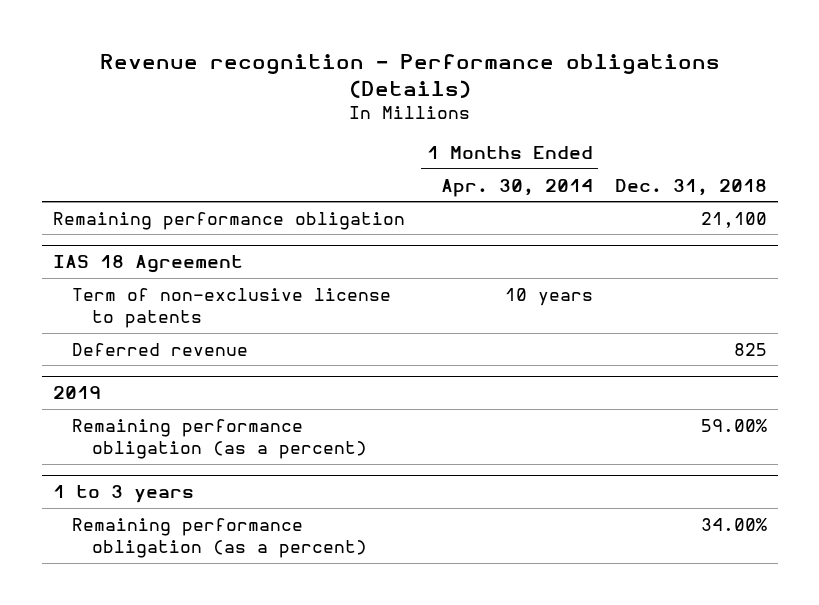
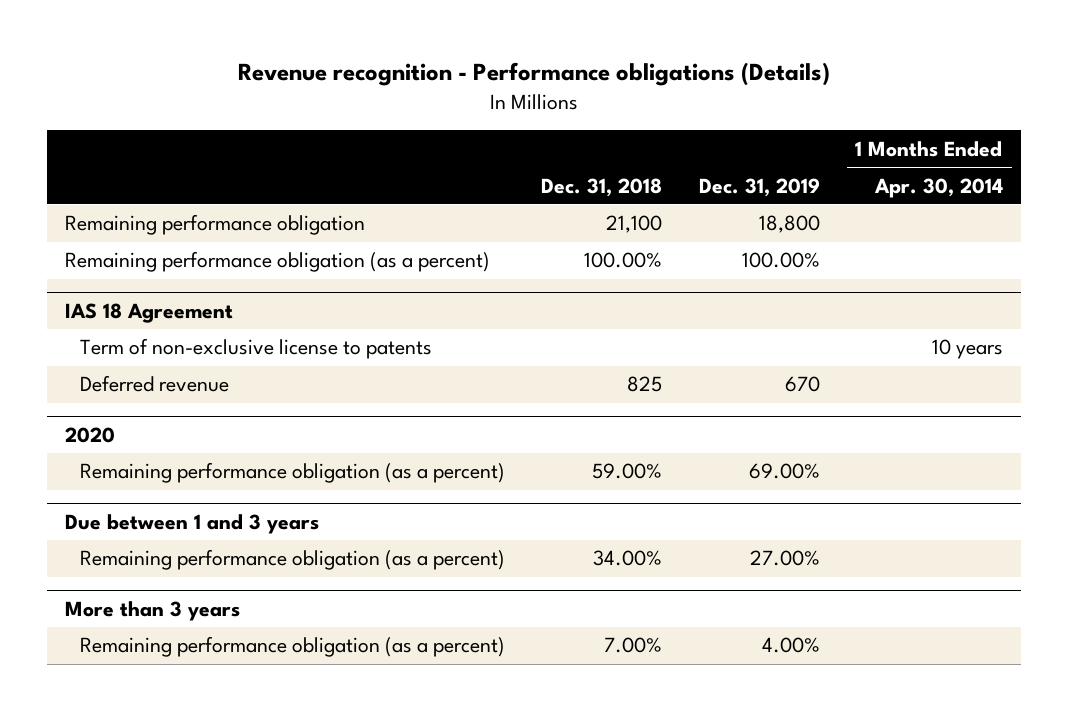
none -> [698,177,820,197] Dec. 31, 2019
none -> [65,251,491,273] Remaining performance obligation (as a percent)
[52,386,101,400] 2019 -> [65,426,116,443] 2020
[52,485,194,504] 1 to 3 years -> [65,513,320,534] Due between 1 and 3 years
none -> [65,600,241,621] More than 3 years
none -> [80,636,506,658] Remaining performance obligation (as a percent)

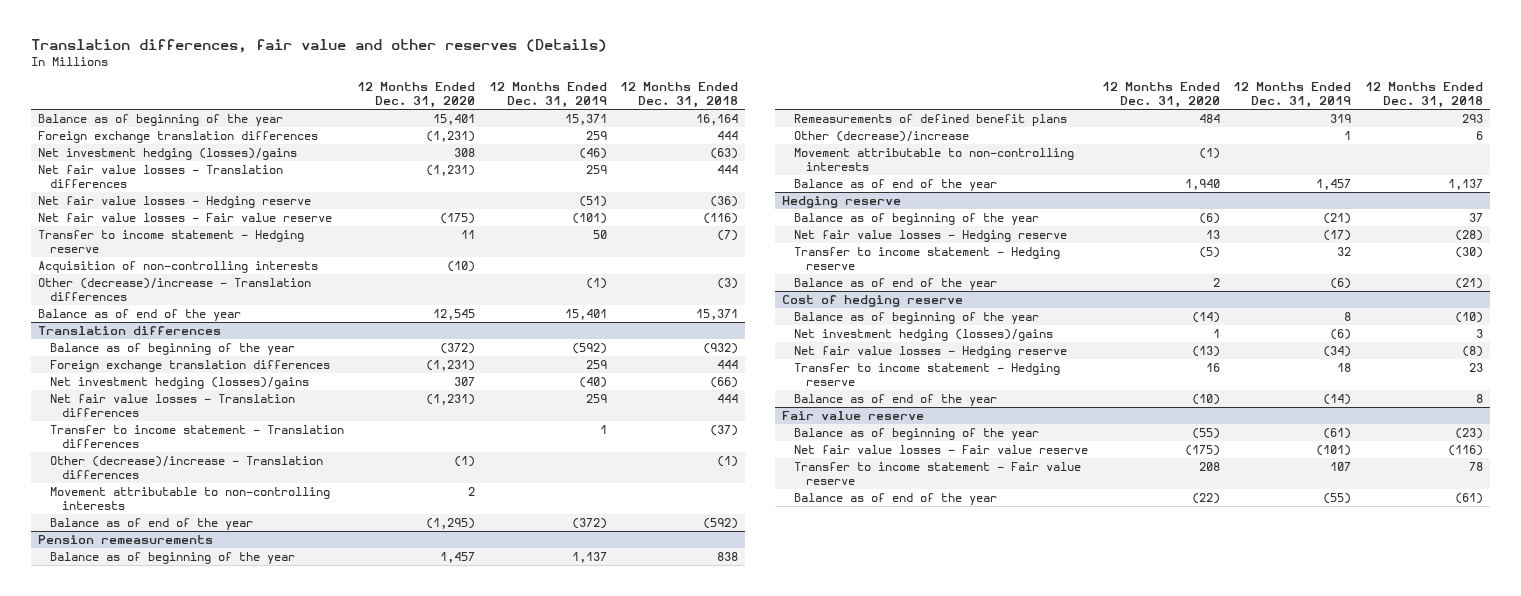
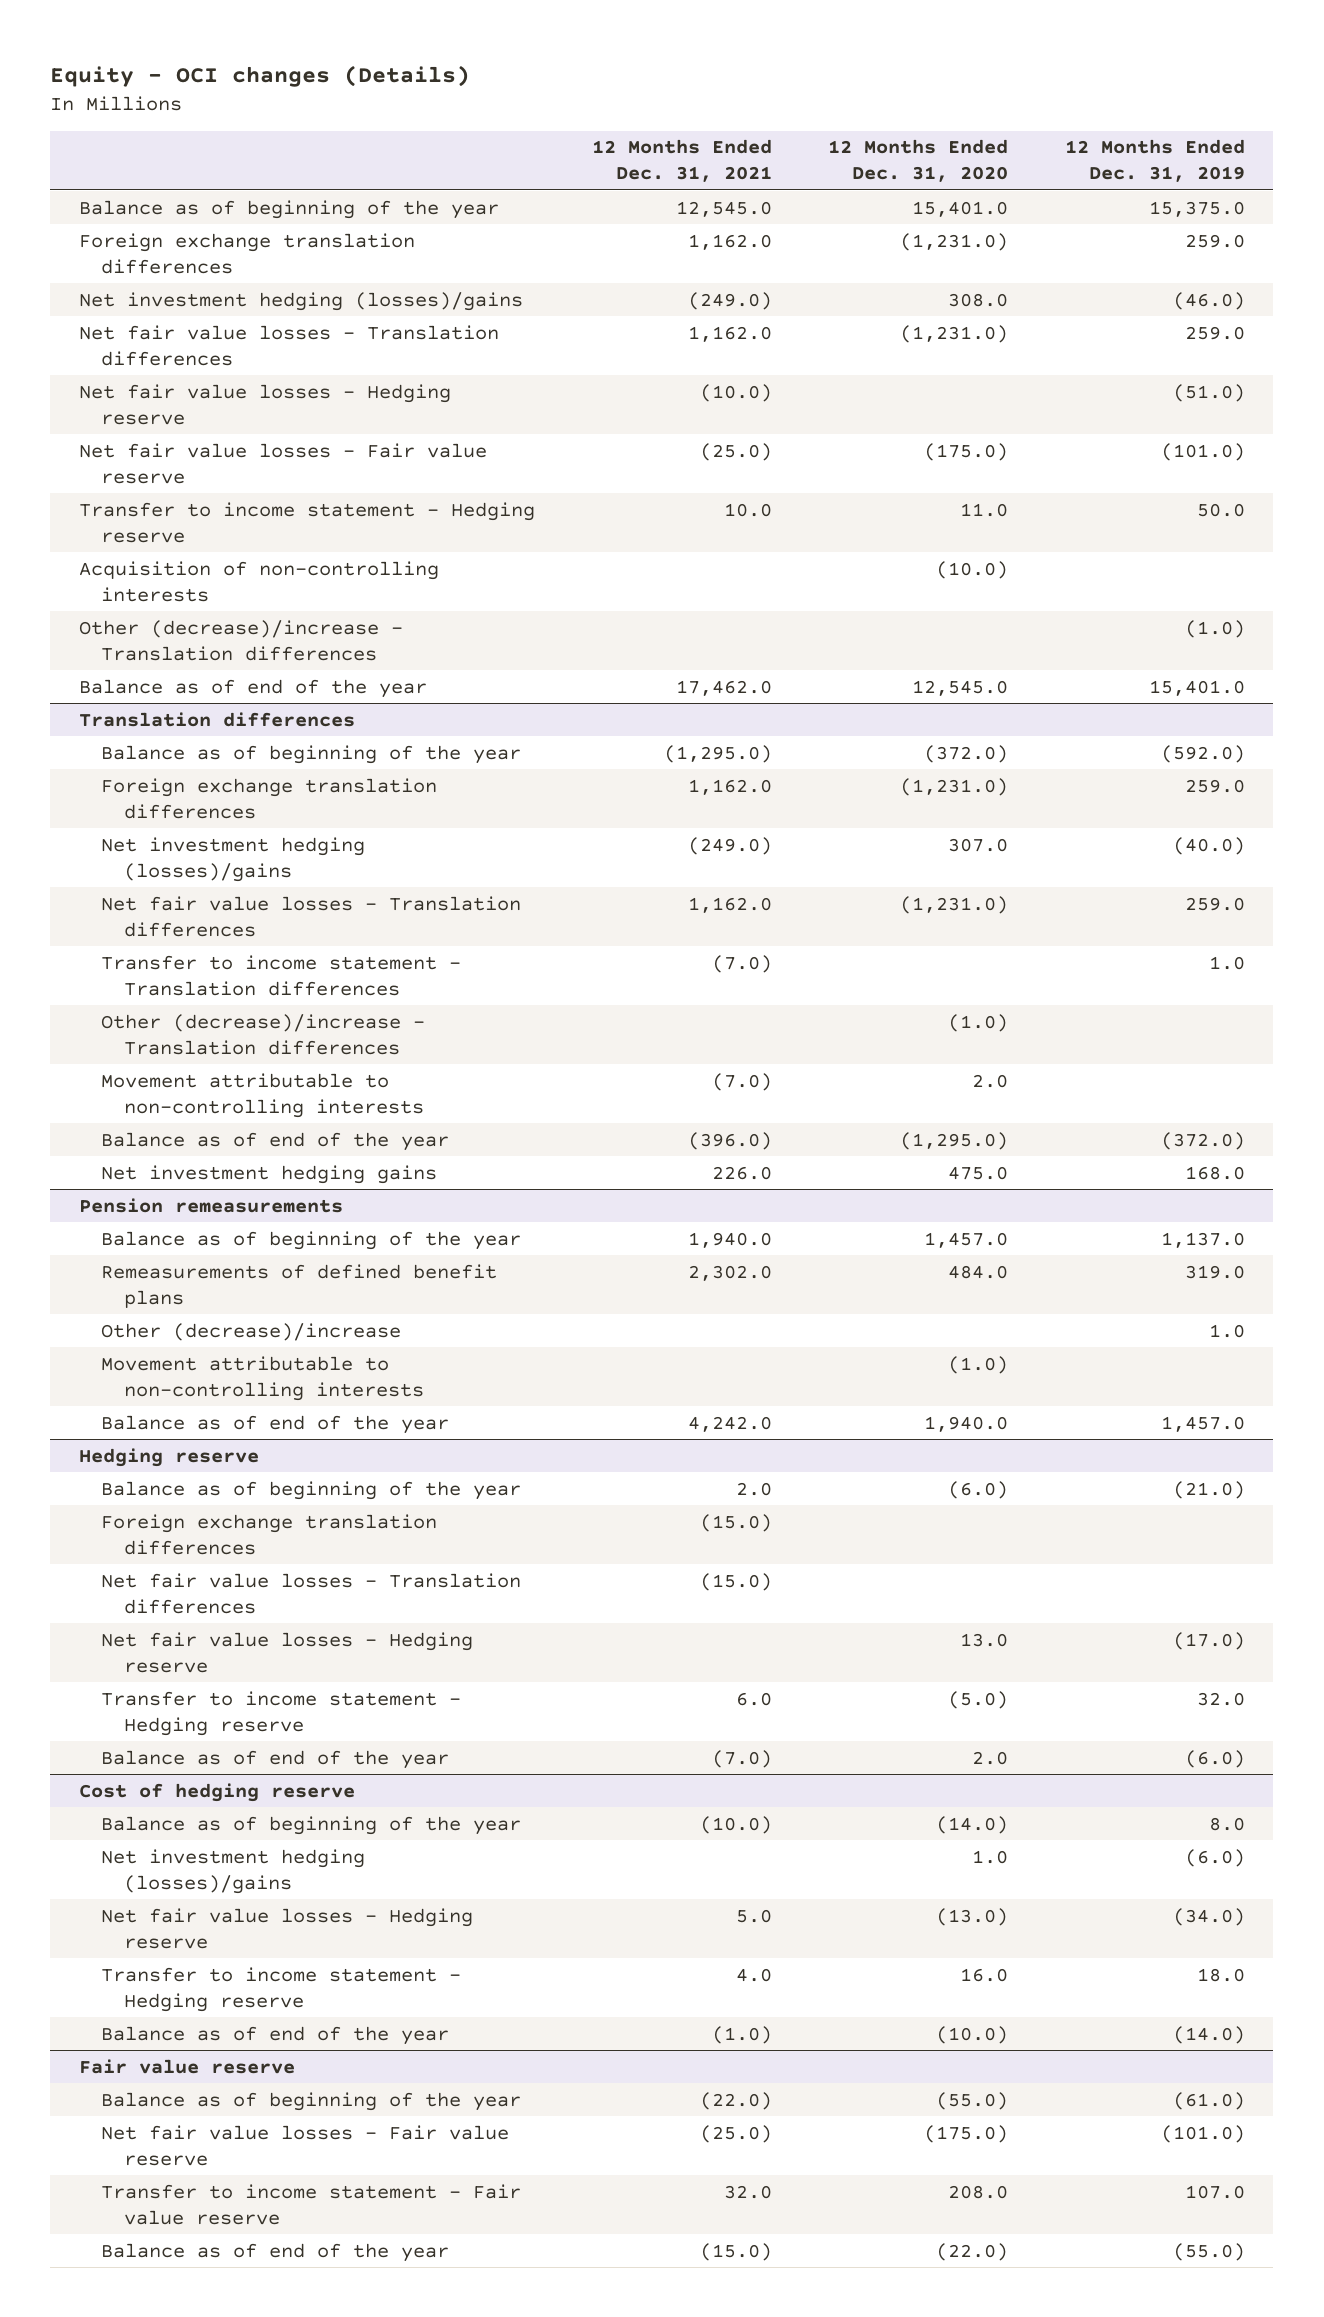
[30,38,607,53] Translation differences, fair value and other reserves (Details) -> [50,65,471,88] Equity - OCI changes (Details)
[620,82,739,109] 12 Months Ended Dec. 31, 2018 -> none
none -> [591,139,772,183] 12 Months Ended Dec. 31, 2021
[433,114,476,126] 15,401 -> [912,200,1009,217] 15,401.0
[564,114,607,126] 15,371 -> [1148,200,1245,217] 15,375.0
[426,131,476,143] (1,231) -> [900,232,1009,251] (1,231.0)
[585,131,607,141] 259 -> [1184,233,1245,248] 259.0
[454,148,476,158] 308 -> [948,292,1009,307] 308.0
[578,148,607,160] (46) -> [1172,291,1245,310] (46.0)
[426,165,476,177] (1,231) -> [900,324,1009,343] (1,231.0)
[585,165,607,175] 259 -> [1184,325,1245,340] 259.0
[578,196,607,208] (51) -> [1172,383,1245,402] (51.0)
[440,213,476,225] (175) -> [924,442,1009,461] (175.0)
[571,213,607,225] (101) -> [1160,442,1245,461] (101.0)
[461,230,476,240] 11 -> [960,502,1009,517] 11.0
[592,230,607,240] 50 -> [1196,502,1245,517] 50.0
[447,261,476,273] (10) -> [936,560,1009,579] (10.0)
[585,278,607,290] (1) -> [1184,619,1245,638] (1.0)
[433,309,476,321] 12,545 -> [912,679,1009,696] 12,545.0
[564,309,607,321] 15,401 -> [1148,679,1245,696] 15,401.0
[440,343,476,355] (372) -> [924,744,1009,763] (372.0)
[571,343,607,355] (592) -> [1160,744,1245,763] (592.0)
[426,360,476,372] (1,231) -> [900,777,1009,796] (1,231.0)
[585,360,607,370] 259 -> [1184,778,1245,793] 259.0
[454,377,476,387] 307 -> [948,837,1009,852] 307.0
[578,377,607,389] (40) -> [1172,836,1245,855] (40.0)
[426,394,476,406] (1,231) -> [900,895,1009,914] (1,231.0)
[585,394,607,404] 259 -> [1184,896,1245,911] 259.0
[599,425,607,435] 1 -> [1208,955,1245,970] 1.0
[454,456,476,468] (1) -> [948,1013,1009,1032] (1.0)
[468,487,476,497] 2 -> [972,1073,1009,1088] 2.0
[426,518,476,530] (1,295) -> [900,1131,1009,1150] (1,295.0)
[571,518,607,530] (372) -> [1160,1131,1245,1150] (372.0)
none -> [101,1164,438,1184] Net investment hedging gains
[440,552,476,564] 1,457 -> [924,1231,1009,1248] 1,457.0
[571,552,607,564] 1,137 -> [1160,1231,1245,1248] 1,137.0
[1198,114,1220,124] 484 -> [948,1264,1009,1279] 484.0
[1330,114,1352,124] 319 -> [1184,1264,1245,1279] 319.0
[1344,131,1352,141] 1 -> [1208,1323,1245,1338] 1.0
[1198,148,1220,160] (1) -> [948,1355,1009,1374] (1.0)
[1184,179,1220,191] 1,940 -> [924,1415,1009,1432] 1,940.0
[1316,179,1352,191] 1,457 -> [1160,1415,1245,1432] 1,457.0
[1198,213,1220,225] (6) -> [948,1480,1009,1499] (6.0)
[1323,213,1352,225] (21) -> [1172,1480,1245,1499] (21.0)
none -> [101,1513,438,1555] Foreign exchange translation differences
none -> [101,1572,522,1614] Net fair value losses - Translation differences
[1205,230,1220,240] 13 -> [960,1632,1009,1647] 13.0
[1323,230,1352,242] (17) -> [1172,1631,1245,1650] (17.0)
[1198,247,1220,259] (5) -> [948,1690,1009,1709] (5.0)
[1337,247,1352,257] 32 -> [1196,1691,1245,1706] 32.0
[1212,278,1220,288] 2 -> [972,1750,1009,1765] 2.0
[1330,278,1352,290] (6) -> [1184,1749,1245,1768] (6.0)
[1191,312,1220,324] (14) -> [936,1815,1009,1834] (14.0)
[1344,312,1352,322] 8 -> [1208,1816,1245,1831] 8.0
[1212,329,1220,339] 1 -> [972,1849,1009,1864] 1.0
[1330,329,1352,341] (6) -> [1184,1848,1245,1867] (6.0)
[1191,346,1220,358] (13) -> [936,1907,1009,1926] (13.0)
[1323,346,1352,358] (34) -> [1172,1907,1245,1926] (34.0)
[1205,363,1220,373] 16 -> [960,1967,1009,1982] 16.0
[1337,363,1352,373] 18 -> [1196,1967,1245,1982] 18.0
[1191,394,1220,406] (10) -> [936,2025,1009,2044] (10.0)
[1323,394,1352,406] (14) -> [1172,2025,1245,2044] (14.0)
[1191,428,1220,440] (55) -> [936,2091,1009,2110] (55.0)
[1323,428,1352,440] (61) -> [1172,2091,1245,2110] (61.0)
[1184,445,1220,457] (175) -> [924,2124,1009,2143] (175.0)
[1316,445,1352,457] (101) -> [1160,2124,1245,2143] (101.0)
[1198,462,1220,472] 208 -> [948,2184,1009,2199] 208.0
[1330,462,1352,472] 107 -> [1184,2184,1245,2199] 107.0
[1191,493,1220,505] (22) -> [936,2242,1009,2261] (22.0)
[1323,493,1352,505] (55) -> [1172,2242,1245,2261] (55.0)

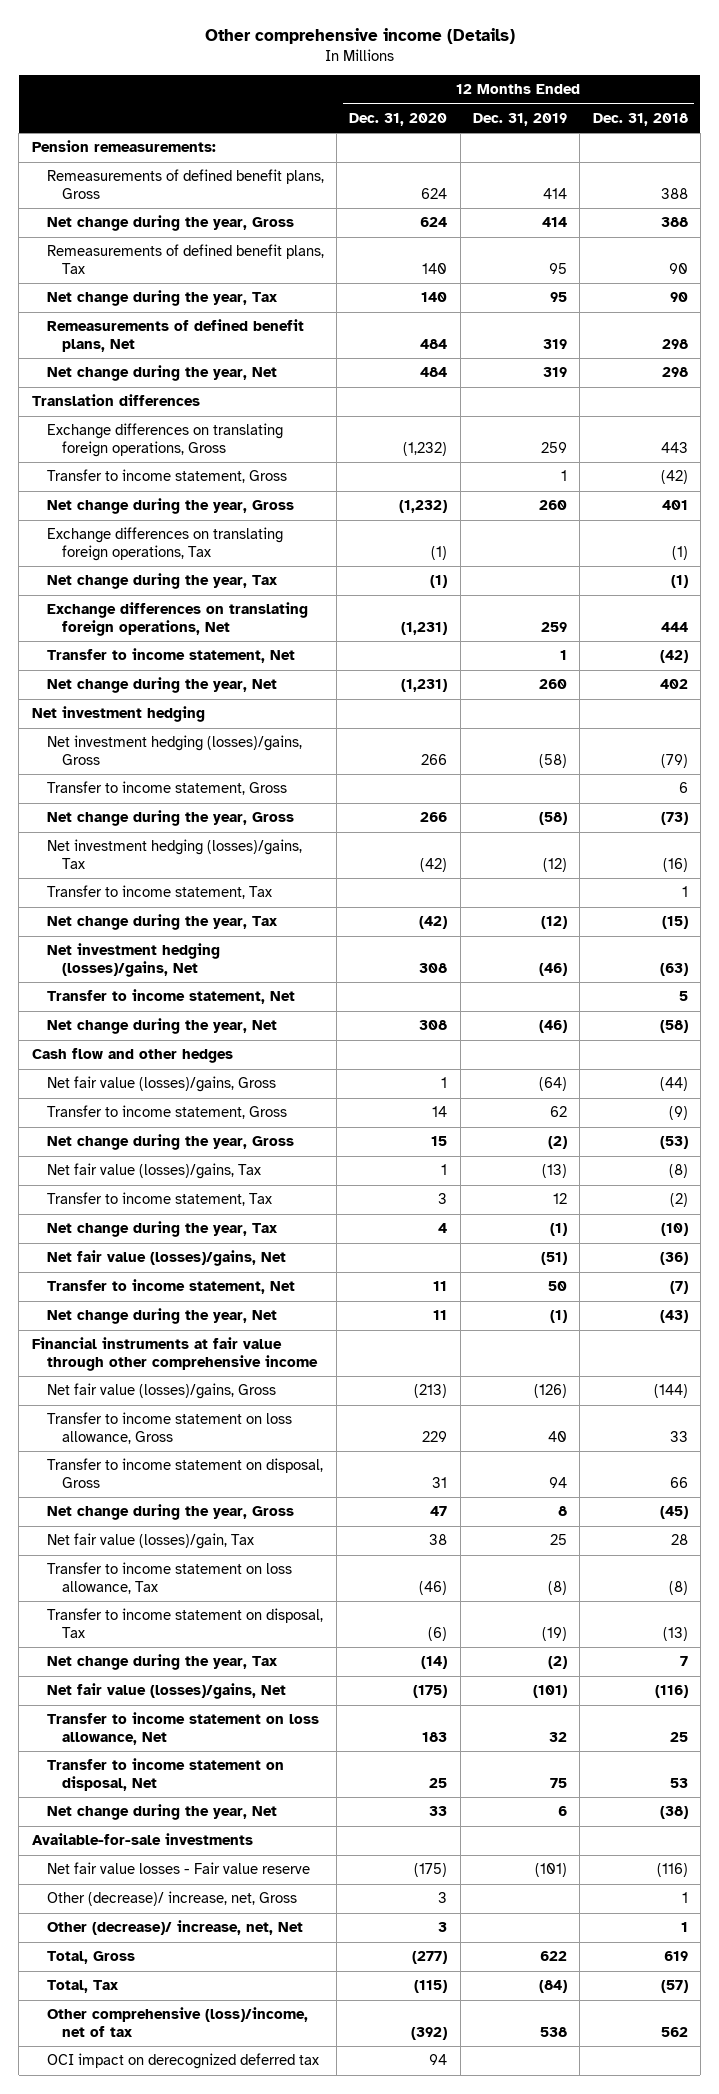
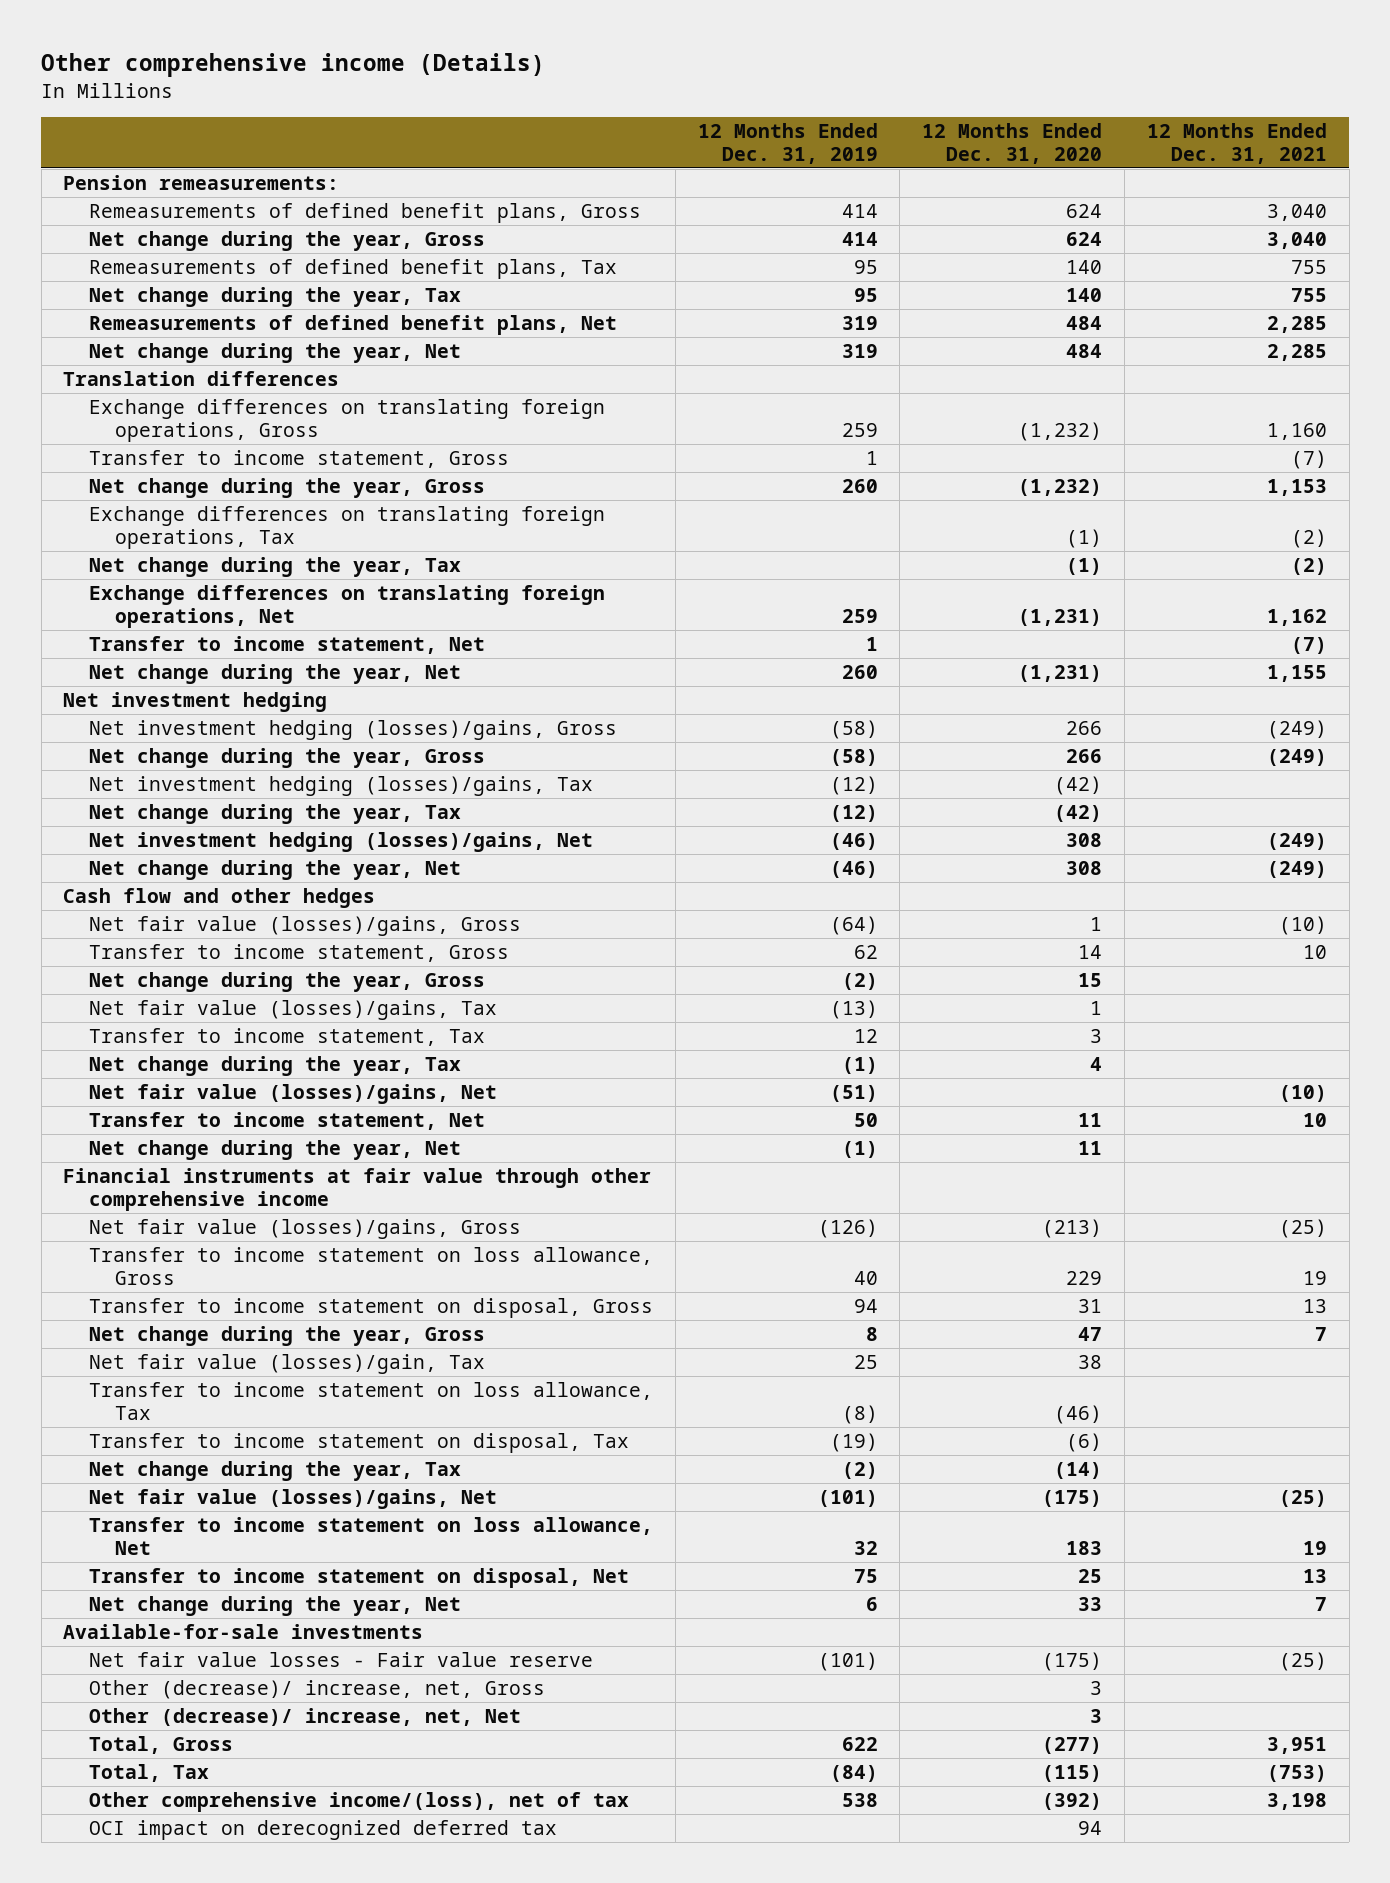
[592,112,688,126] Dec. 31, 2018 -> none
none -> [1146,122,1327,164] 12 Months Ended Dec. 31, 2021
[46,781,287,796] Transfer to income statement, Gross -> none
[46,885,272,900] Transfer to income statement, Tax -> none
[46,989,295,1005] Transfer to income statement, Net -> none
[46,2007,308,2037] Other comprehensive (loss)/income, net of tax -> [89,1791,630,1812] Other comprehensive income/(loss), net of tax

